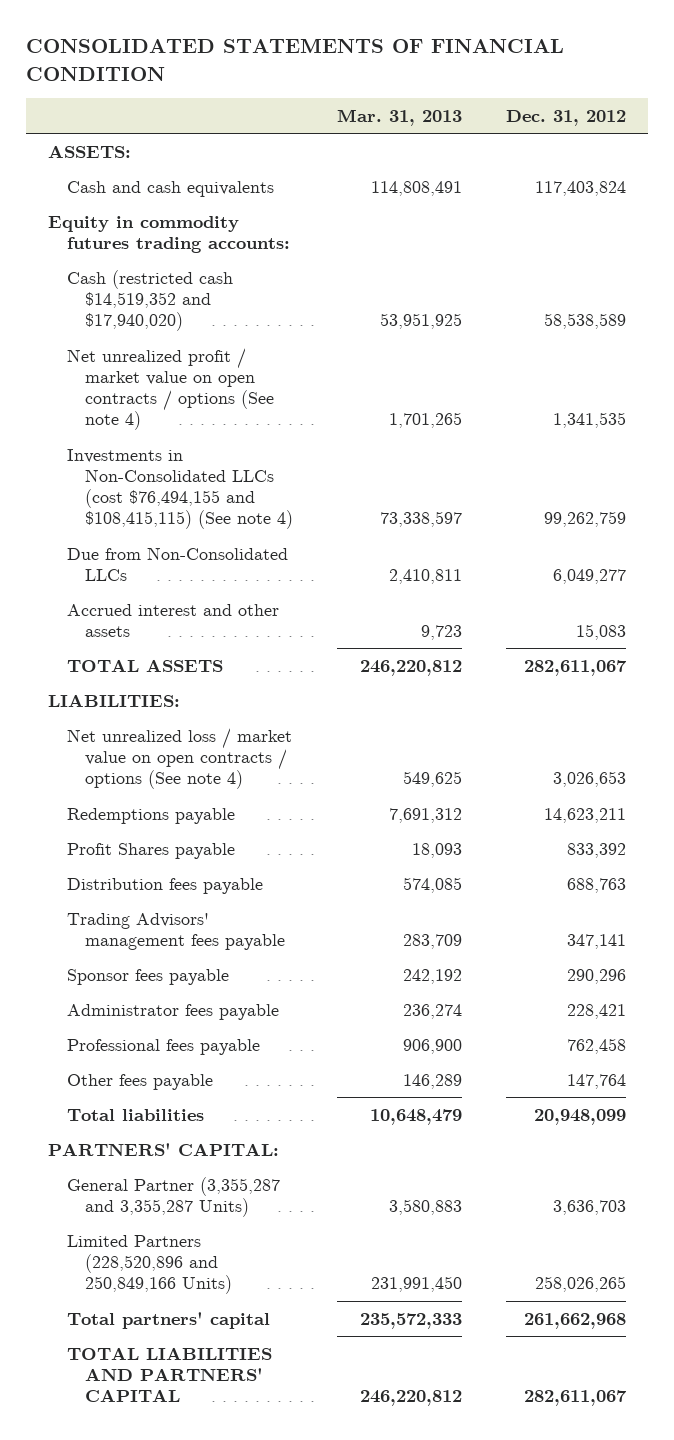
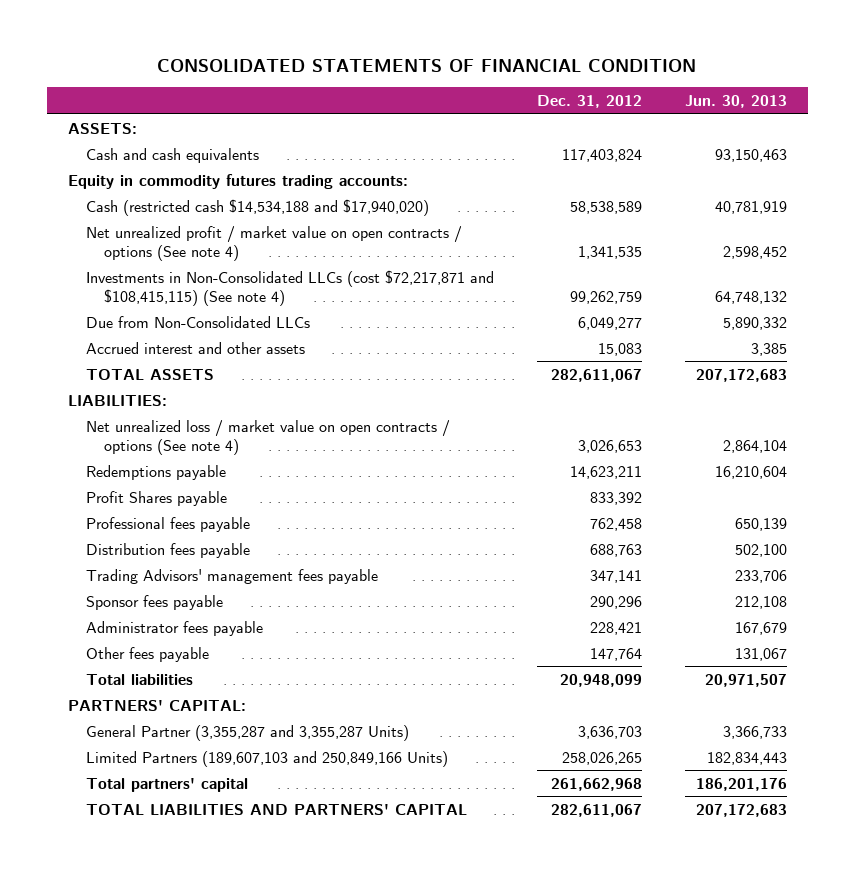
[337,108,463,126] Mar. 31, 2013 -> none
none -> [684,94,787,108] Jun. 30, 2013
[66,269,233,332] Cash (restricted cash $14,519,352 and $17,940,020) -> [85,198,429,216] Cash (restricted cash $14,534,188 and $17,940,020)
[66,448,294,530] Investments in Non-Consolidated LLCs (cost $76,494,155 and $108,415,115) (See note 4) -> [85,269,494,306] Investments in Non-Consolidated LLCs (cost $72,217,871 and $108,415,115) (See note 4)
[66,1038,260,1055] Professional fees payable -> [85,516,250,532] Professional fees payable
[66,1234,233,1295] Limited Partners (228,520,896 and 250,849,166 Units) -> [85,750,448,767] Limited Partners (189,607,103 and 250,849,166 Units)

